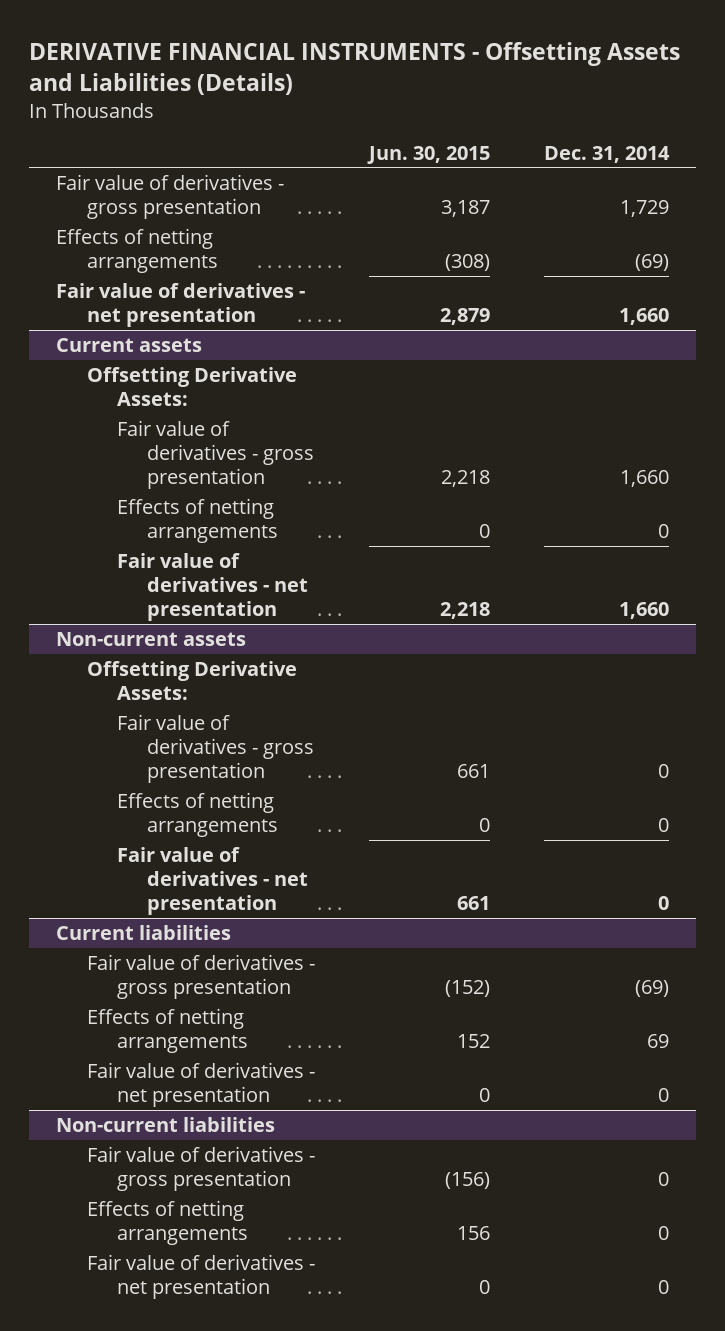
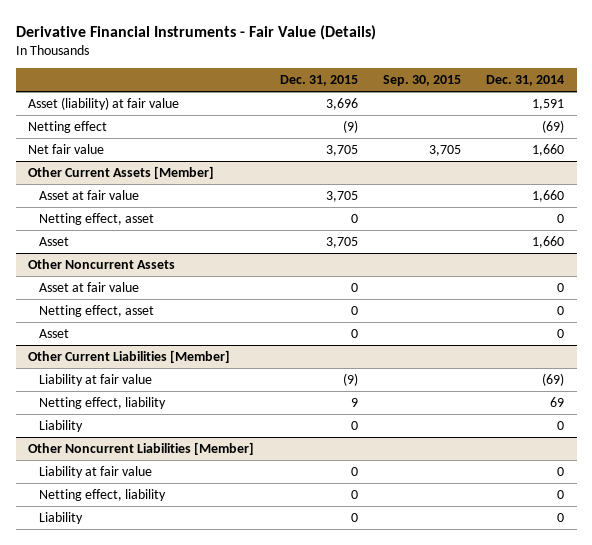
[29,42,681,95] DERIVATIVE FINANCIAL INSTRUMENTS - Offsetting Assets and Liabilities (Details) -> [15,24,376,40] Derivative Financial Instruments - Fair Value (Details)
[366,145,490,164] Jun. 30, 2015 -> none
none -> [279,75,358,87] Dec. 31, 2015
none -> [382,75,461,87] Sep. 30, 2015
[86,366,297,406] Offsetting Derivative Assets: -> none
[86,660,297,700] Offsetting Derivative Assets: -> none
[56,173,285,219] Fair value of derivatives - gross presentation -> [28,96,180,110] Asset (liability) at fair value
[619,199,669,217] 1,729 -> [532,98,565,110] 1,591
[56,227,218,273] Effects of netting arrangements -> [28,120,108,133] Netting effect
[56,282,306,327] Fair value of derivatives - net presentation -> [28,143,105,154] Net fair value
[56,337,203,352] Current assets -> [28,165,215,179] Other Current Assets [Member]
[116,419,315,489] Fair value of derivatives - gross presentation -> [39,189,140,200] Asset at fair value
[116,497,279,543] Effects of netting arrangements -> [39,212,155,225] Netting effect, asset
[116,552,309,621] Fair value of derivatives - net presentation -> [39,236,70,246] Asset
[56,631,247,646] Non-current assets -> [28,258,176,269] Other Noncurrent Assets
[116,713,315,783] Fair value of derivatives - gross presentation -> [39,281,140,292] Asset at fair value
[116,791,279,837] Effects of netting arrangements -> [39,304,155,317] Netting effect, asset
[116,846,309,915] Fair value of derivatives - net presentation -> [39,328,70,338] Asset
[56,924,232,940] Current liabilities -> [28,349,231,363] Other Current Liabilities [Member]
[86,953,315,999] Fair value of derivatives - gross presentation -> [39,373,153,386] Liability at fair value
[86,1007,248,1053] Effects of netting arrangements -> [39,396,167,409] Netting effect, liability
[86,1061,315,1107] Fair value of derivatives - net presentation -> [39,419,84,432] Liability
[56,1116,276,1132] Non-current liabilities -> [28,441,255,455] Other Noncurrent Liabilities [Member]
[86,1145,315,1191] Fair value of derivatives - gross presentation -> [39,465,153,478] Liability at fair value
[86,1199,248,1245] Effects of netting arrangements -> [39,488,167,501] Netting effect, liability
[86,1253,315,1299] Fair value of derivatives - net presentation -> [39,511,84,524] Liability

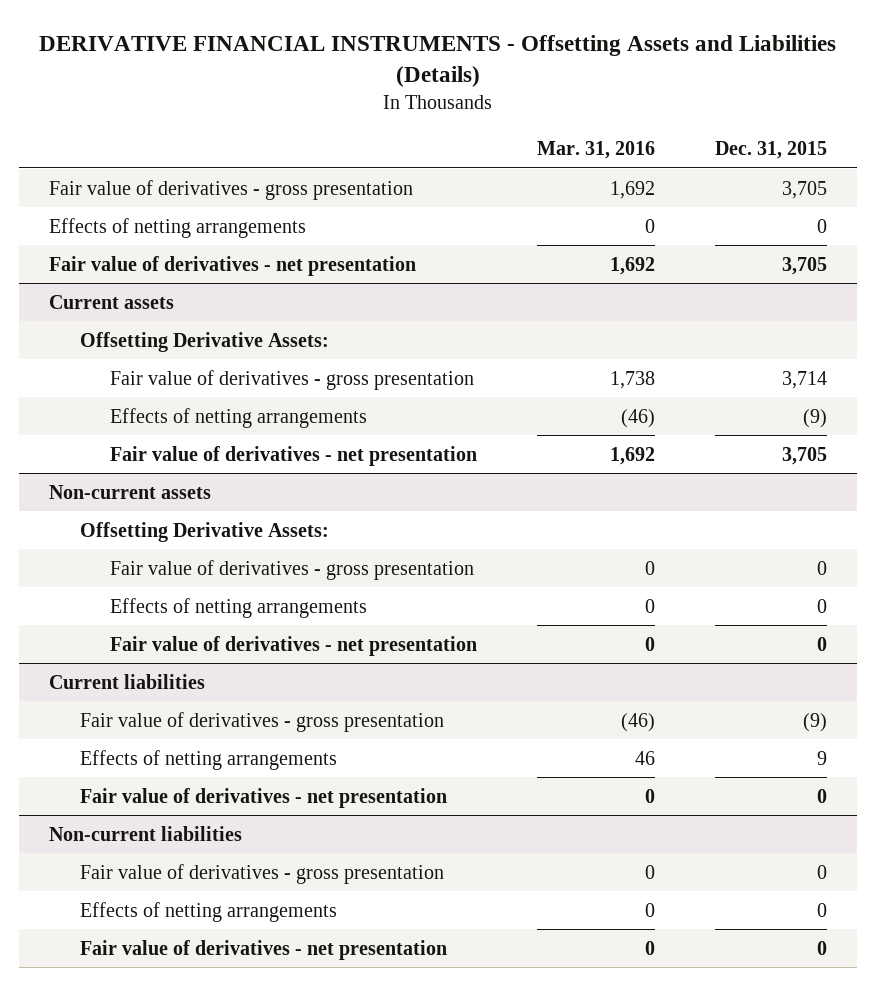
[15,24,376,40] Derivative Financial Instruments - Fair Value (Details) -> [39,34,837,88] DERIVATIVE FINANCIAL INSTRUMENTS - Offsetting Assets and Liabilities (Details)
[382,75,461,87] Sep. 30, 2015 -> none
[486,75,565,87] Dec. 31, 2014 -> none
none -> [537,141,656,160] Mar. 31, 2016
[28,96,180,110] Asset (liability) at fair value -> [49,179,414,200] Fair value of derivatives - gross presentation
[325,97,358,110] 3,696 -> [782,180,828,199] 3,705
[28,120,108,133] Netting effect -> [49,217,307,238] Effects of netting arrangements
[342,119,358,133] (9) -> [817,218,828,233] 0
[28,143,105,154] Net fair value -> [49,255,417,276] Fair value of derivatives - net presentation
[28,165,215,179] Other Current Assets [Member] -> [49,294,175,309] Current assets
none -> [79,331,329,352] Offsetting Derivative Assets:
[39,189,140,200] Asset at fair value -> [110,369,475,390] Fair value of derivatives - gross presentation
[325,190,358,202] 3,705 -> [782,370,828,389] 3,714
[39,212,155,225] Netting effect, asset -> [110,407,368,428] Effects of netting arrangements
[350,213,358,223] 0 -> [803,408,828,428] (9)
[39,236,70,246] Asset -> [110,445,478,466] Fair value of derivatives - net presentation
[28,258,176,269] Other Noncurrent Assets -> [49,484,212,499] Non-current assets
none -> [79,521,329,542] Offsetting Derivative Assets:
[39,281,140,292] Asset at fair value -> [110,559,475,580] Fair value of derivatives - gross presentation
[39,304,155,317] Netting effect, asset -> [110,597,368,618] Effects of netting arrangements
[39,328,70,338] Asset -> [110,635,478,656] Fair value of derivatives - net presentation
[28,349,231,363] Other Current Liabilities [Member] -> [49,673,206,689] Current liabilities
[39,373,153,386] Liability at fair value -> [79,711,444,732] Fair value of derivatives - gross presentation
[39,396,167,409] Netting effect, liability -> [79,749,337,770] Effects of netting arrangements
[39,419,84,432] Liability -> [79,787,447,808] Fair value of derivatives - net presentation
[28,441,255,455] Other Noncurrent Liabilities [Member] -> [49,825,243,841] Non-current liabilities
[39,465,153,478] Liability at fair value -> [79,863,444,884] Fair value of derivatives - gross presentation
[39,488,167,501] Netting effect, liability -> [79,901,337,922] Effects of netting arrangements
[39,511,84,524] Liability -> [79,939,447,960] Fair value of derivatives - net presentation

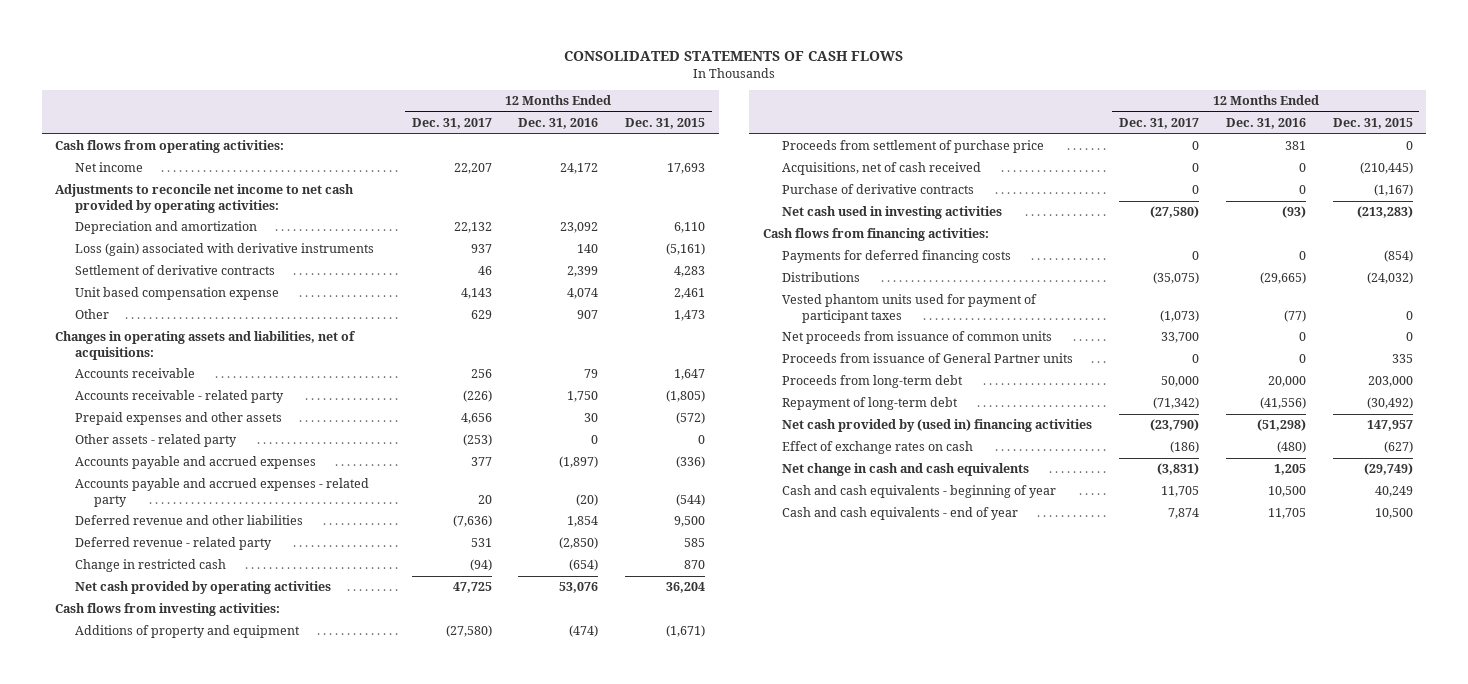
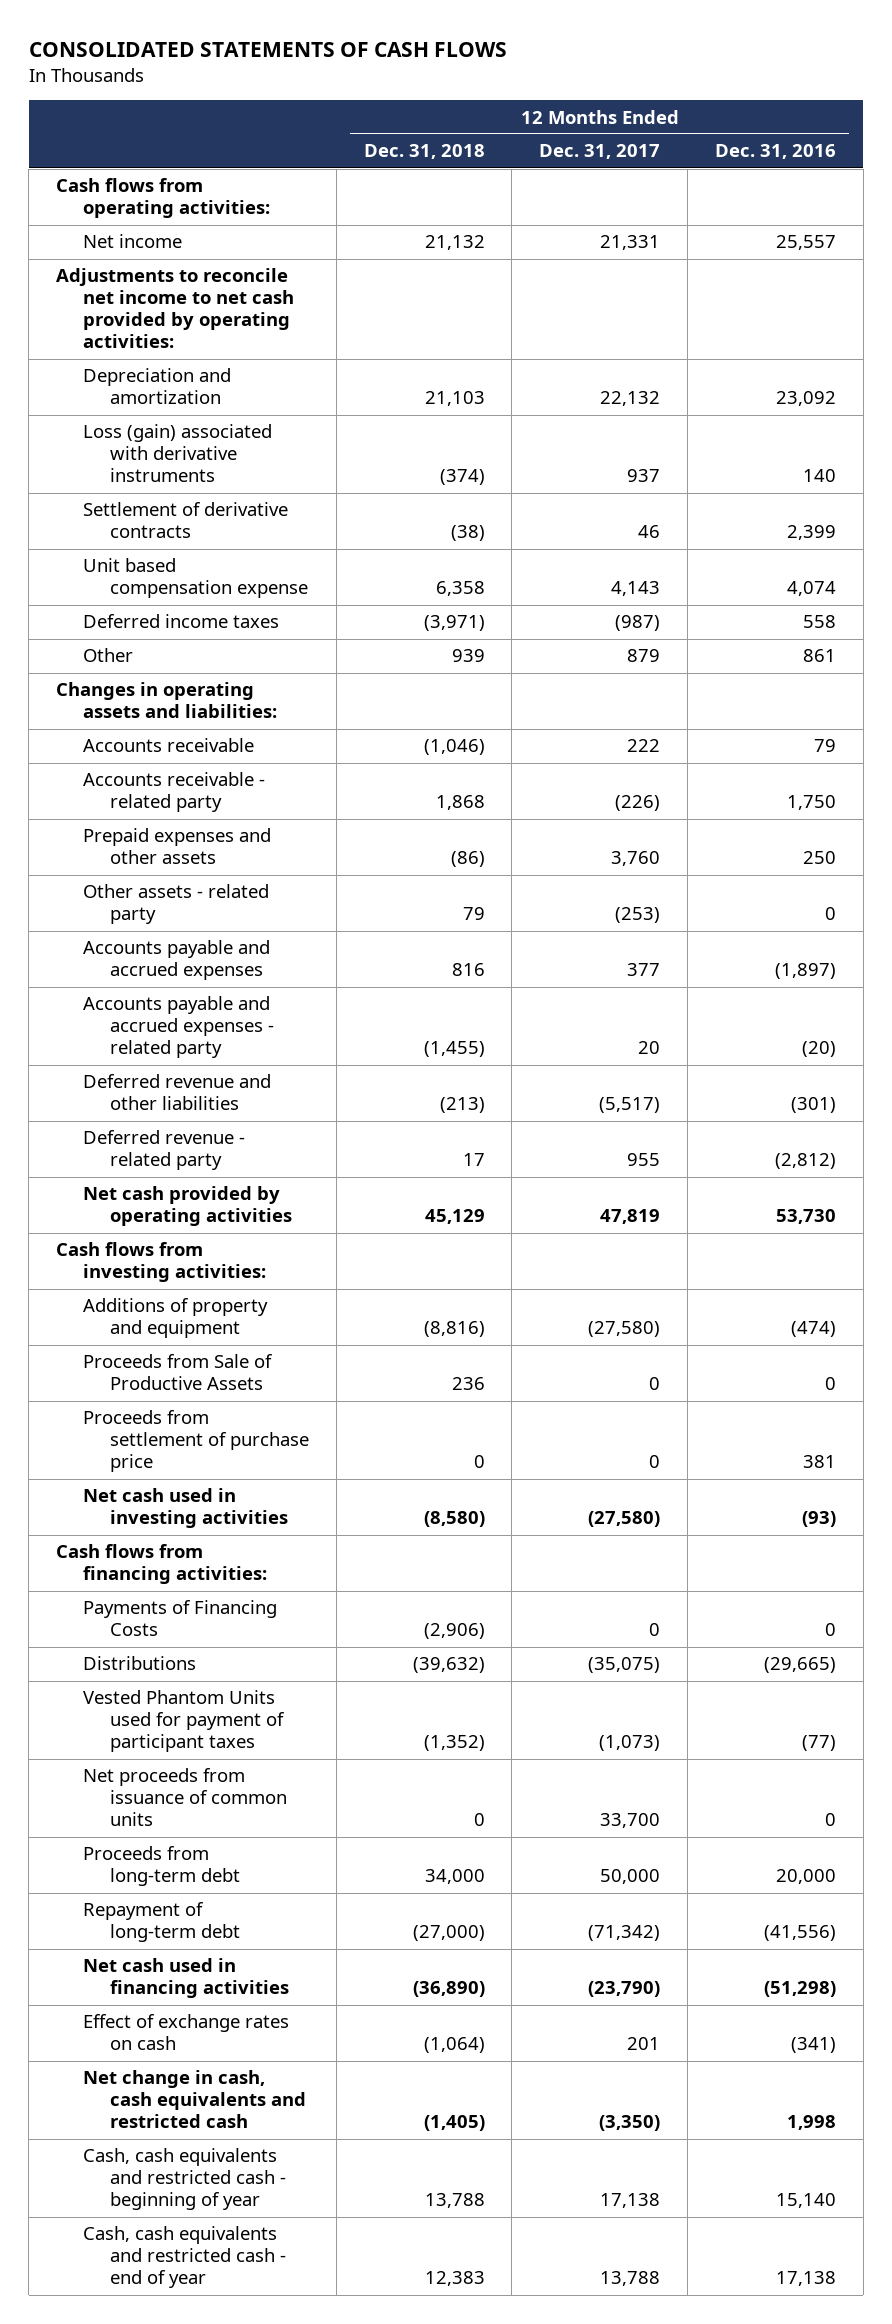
[625,118,706,130] Dec. 31, 2015 -> none
none -> [363,144,485,160] Dec. 31, 2018
[453,163,492,175] 22,207 -> [600,235,661,251] 21,331
[560,163,599,175] 24,172 -> [775,235,836,251] 25,557
none -> [83,614,280,629] Deferred income taxes
[470,310,492,320] 629 -> [627,649,661,663] 879
[577,310,599,320] 907 -> [802,649,836,663] 861
[55,331,357,360] Changes in operating assets and liabilities, net of acquisitions: -> [56,682,278,719] Changes in operating assets and liabilities:
[470,369,492,379] 256 -> [627,739,661,753] 222
[460,413,492,425] 4,656 -> [611,851,661,867] 3,760
[584,413,599,423] 30 -> [802,851,836,865] 250
[74,559,226,573] Change in restricted cash -> none
[452,515,492,528] (7,636) -> [599,1097,661,1114] (5,517)
[567,516,599,528] 1,854 -> [790,1097,836,1114] (301)
[470,538,492,548] 531 -> [627,1153,661,1167] 955
[559,537,599,550] (2,850) -> [774,1153,836,1170] (2,812)
[452,582,492,594] 47,725 -> [600,1209,661,1225] 47,819
[559,582,599,594] 53,076 -> [775,1209,836,1225] 53,730
none -> [83,1354,274,1391] Proceeds from Sale of Productive Assets
[782,162,982,176] Acquisitions, net of cash received -> none
[782,184,975,195] Purchase of derivative contracts -> none
[782,250,1012,264] Payments for deferred financing costs -> [83,1600,278,1637] Payments of Financing Costs
[782,294,1038,323] Vested phantom units used for payment of participant taxes -> [83,1690,286,1753] Vested Phantom Units used for payment of participant taxes
[782,353,1074,364] Proceeds from issuance of General Partner units -> none
[782,419,1093,433] Net cash provided by (used in) financing activities -> [83,1958,290,1999] Net cash used in financing activities
[1170,441,1200,454] (186) -> [627,2037,661,2051] 201
[1276,441,1306,454] (480) -> [790,2037,836,2054] (341)
[782,463,1030,477] Net change in cash and cash equivalents -> [83,2070,307,2129] Net change in cash, cash equivalents and restricted cash
[1157,463,1200,476] (3,831) -> [599,2115,661,2132] (3,350)
[1273,464,1306,476] 1,205 -> [786,2115,836,2131] 1,998
[782,485,1057,499] Cash and cash equivalents - beginning of year -> [83,2148,287,2211] Cash, cash equivalents and restricted cash - beginning of year
[1161,486,1200,498] 11,705 -> [600,2193,661,2209] 17,138
[1267,486,1306,498] 10,500 -> [775,2193,836,2209] 15,140
[782,507,1019,521] Cash and cash equivalents - end of year -> [83,2226,287,2289] Cash, cash equivalents and restricted cash - end of year
[1168,508,1200,520] 7,874 -> [600,2271,661,2287] 13,788
[1267,508,1306,520] 11,705 -> [775,2271,836,2287] 17,138

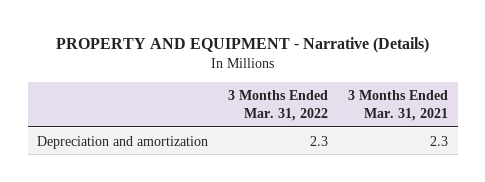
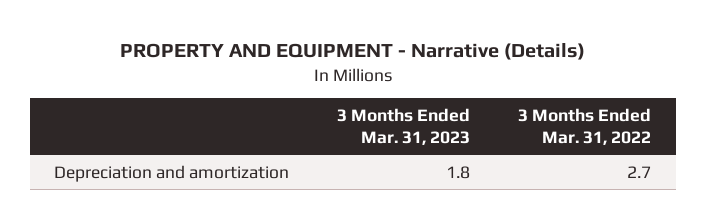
[347,90,448,122] 3 Months Ended Mar. 31, 2021 -> none
none -> [337,107,471,145] 3 Months Ended Mar. 31, 2023
[310,135,329,146] 2.3 -> [627,165,652,178] 2.7

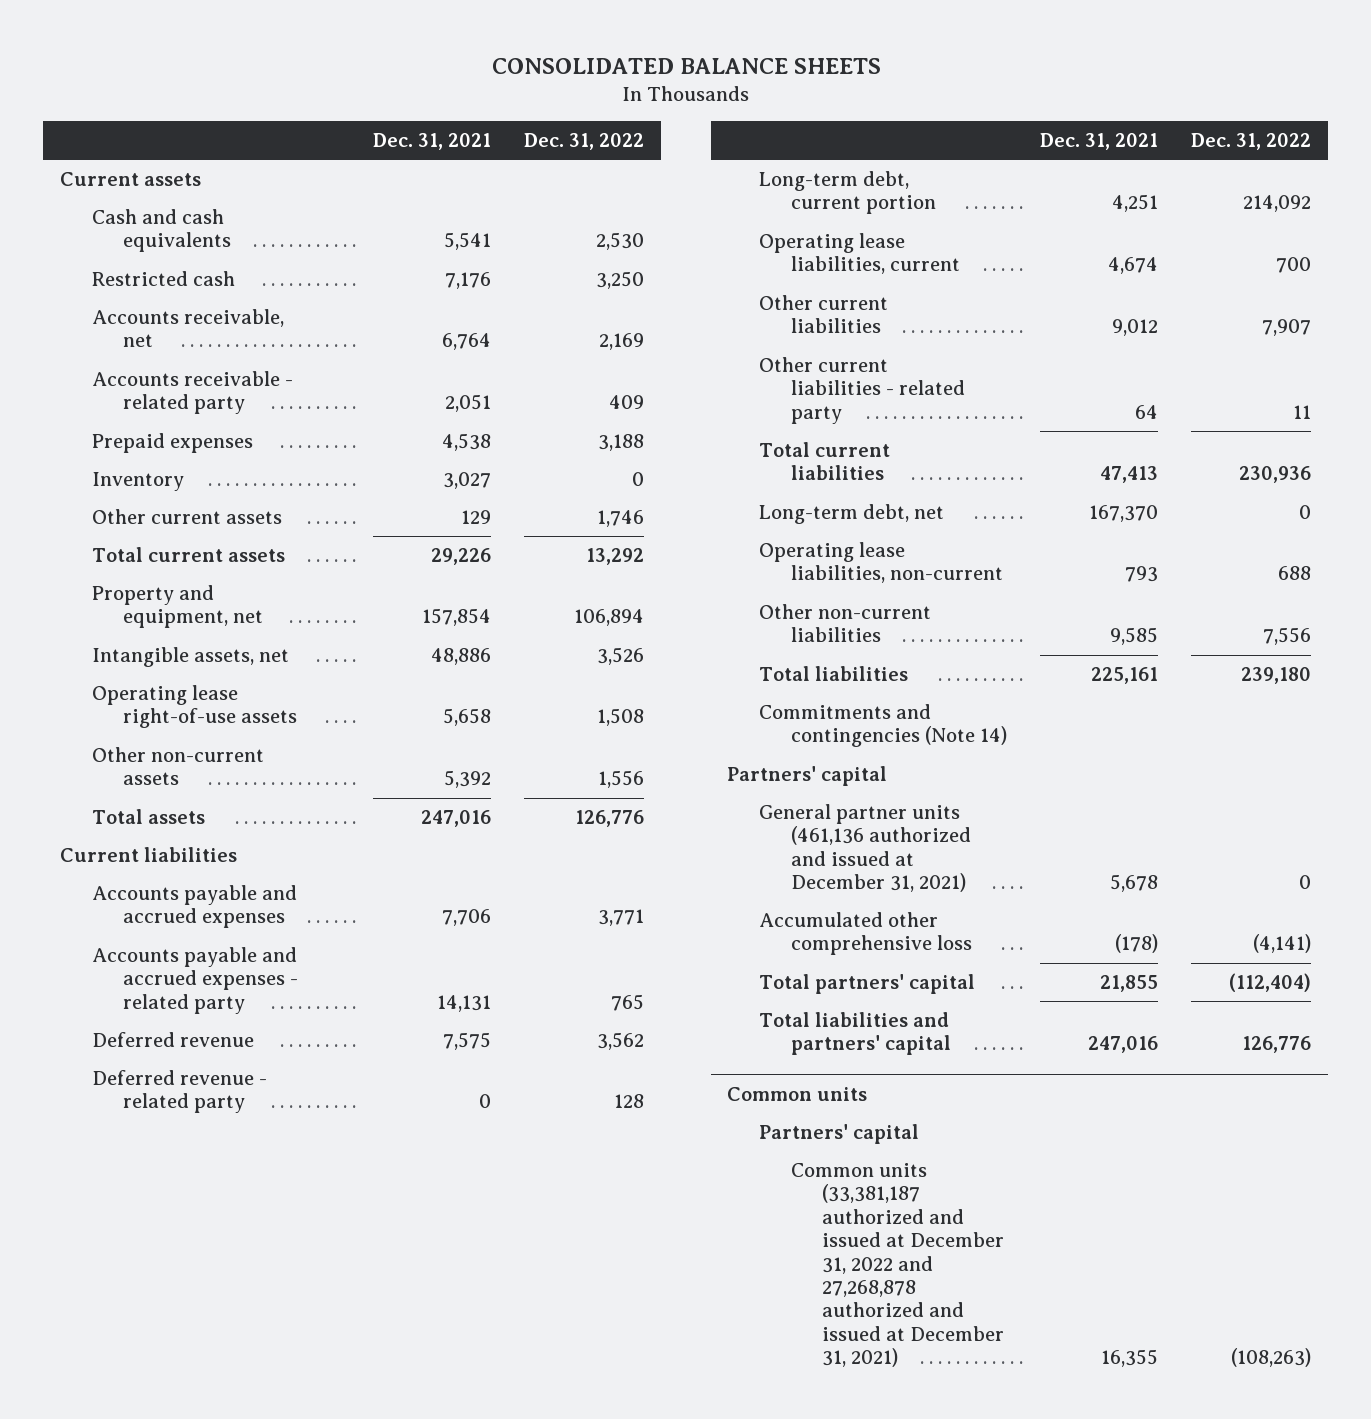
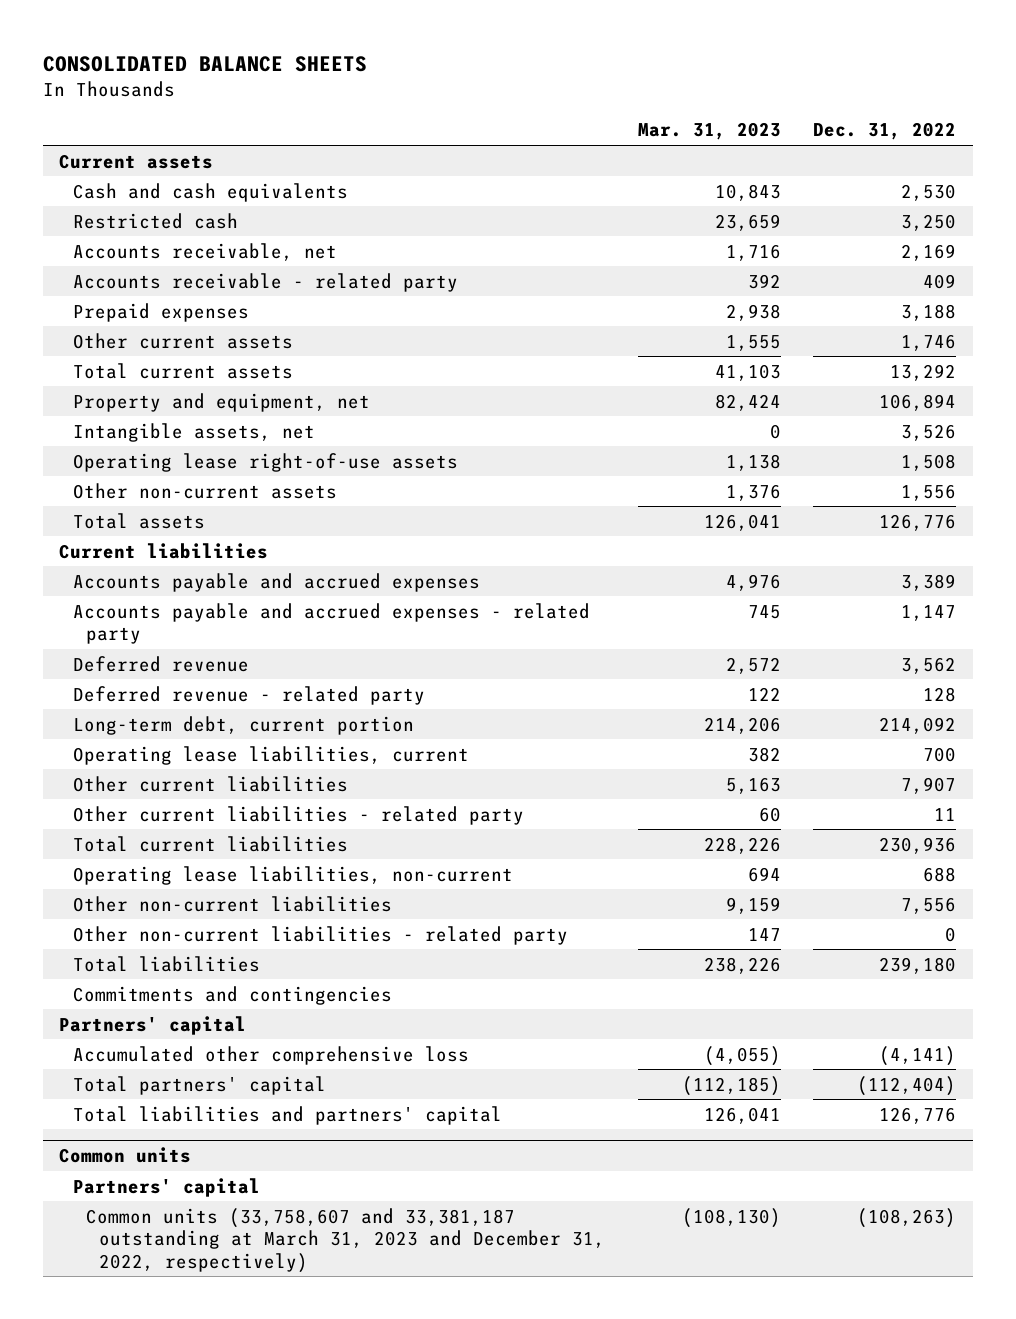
[372,133,491,151] Dec. 31, 2021 -> none
none -> [637,122,781,141] Mar. 31, 2023
[91,471,184,491] Inventory -> none
[597,909,644,927] 3,771 -> [901,573,957,591] 3,389
[610,993,644,1011] 765 -> [901,604,957,621] 1,147
[758,503,944,524] Long-term debt, net -> none
none -> [72,925,568,945] Other non-current liabilities - related party
[758,703,1007,748] Commitments and contingencies (Note 14) -> [72,985,392,1005] Commitments and contingencies
[758,803,971,893] General partner units (461,136 authorized and issued at December 31, 2021) -> none
[790,1162,1005,1368] Common units (33,381,187 authorized and issued at December 31, 2022 and 27,268,878 authorized and issued at December 31, 2021) -> [85,1207,606,1273] Common units (33,758,607 and 33,381,187 outstanding at March 31, 2023 and December 31, 2022, respectively)

